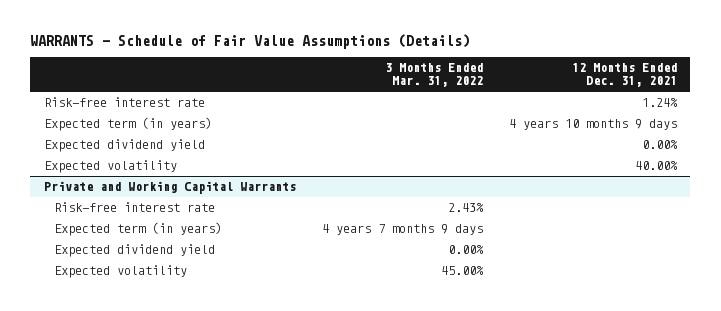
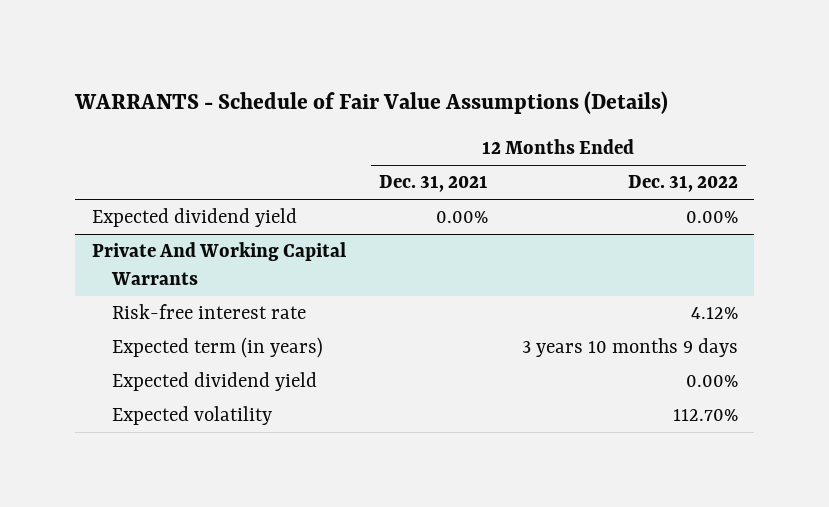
[384,63,483,88] 3 Months Ended Mar. 31, 2022 -> none
none -> [627,175,738,193] Dec. 31, 2022
[43,97,205,108] Risk-free interest rate -> none
[43,117,212,132] Expected term (in years) -> none
[43,160,177,174] Expected volatility -> none
[43,181,296,195] Private and Working Capital Warrants -> [91,242,346,285] Private And Working Capital Warrants

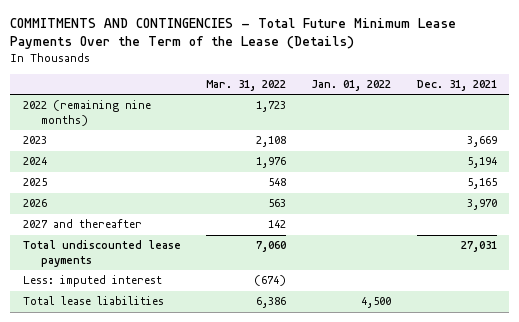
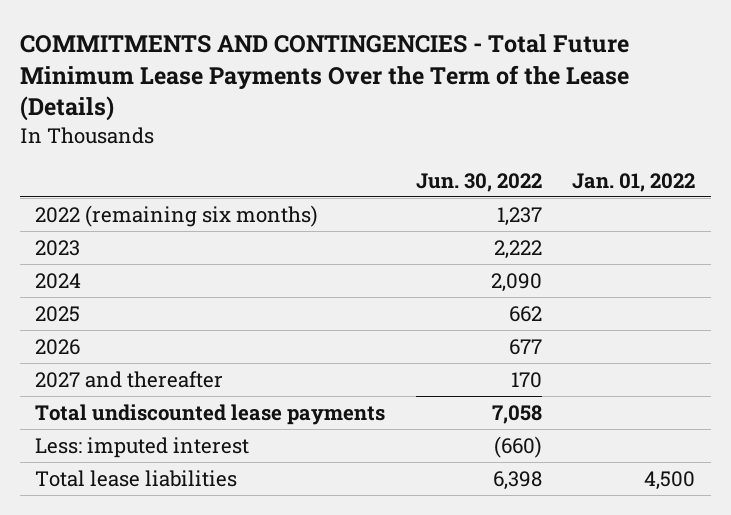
[206,80,287,92] Mar. 31, 2022 -> none
[416,80,497,92] Dec. 31, 2021 -> none
none -> [415,172,542,192] Jun. 30, 2022
[22,100,151,127] 2022 (remaining nine months) -> [35,205,319,228] 2022 (remaining six months)

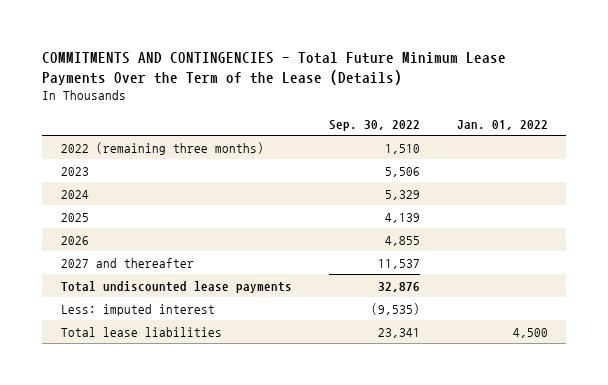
[415,172,542,192] Jun. 30, 2022 -> none
none -> [328,119,420,131] Sep. 30, 2022
[35,205,319,228] 2022 (remaining six months) -> [60,141,264,155] 2022 (remaining three months)

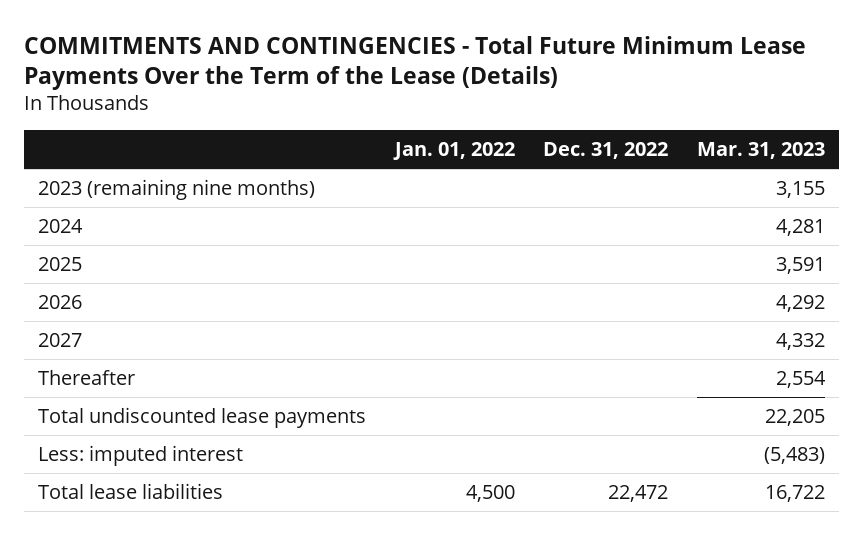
[328,119,420,131] Sep. 30, 2022 -> none
none -> [543,141,669,159] Dec. 31, 2022
none -> [696,141,825,159] Mar. 31, 2023
[60,166,89,176] 2023 -> none
[60,141,264,155] 2022 (remaining three months) -> [38,179,316,201] 2023 (remaining nine months)
none -> [38,333,83,348] 2027
[60,257,194,268] 2027 and thereafter -> [38,370,136,386] Thereafter

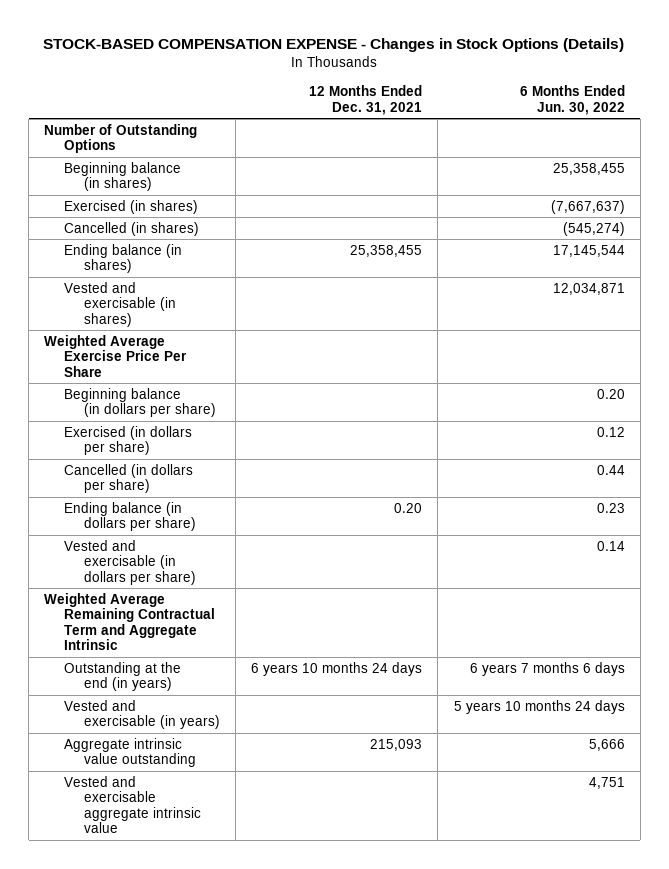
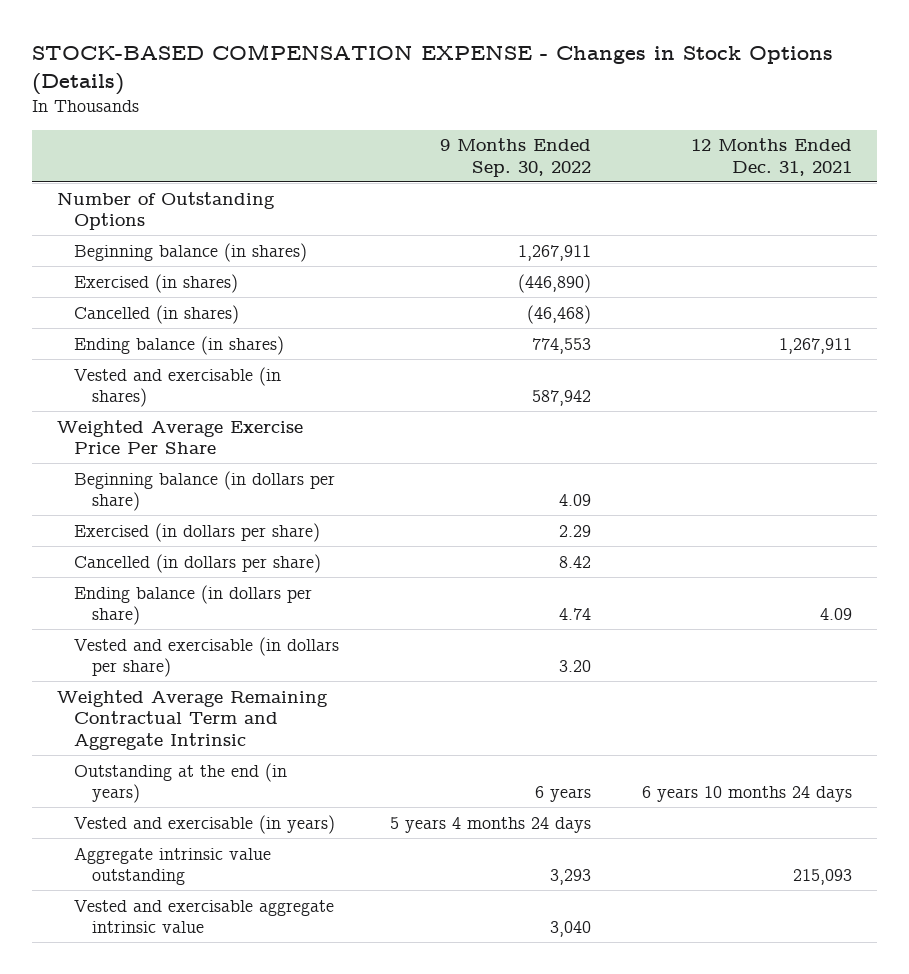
[519,85,625,115] 6 Months Ended Jun. 30, 2022 -> none
none -> [439,138,591,177] 9 Months Ended Sep. 30, 2022
[350,244,423,257] 25,358,455 -> [778,337,852,354] 1,267,911
[394,502,423,513] 0.20 -> [819,608,852,621] 4.09

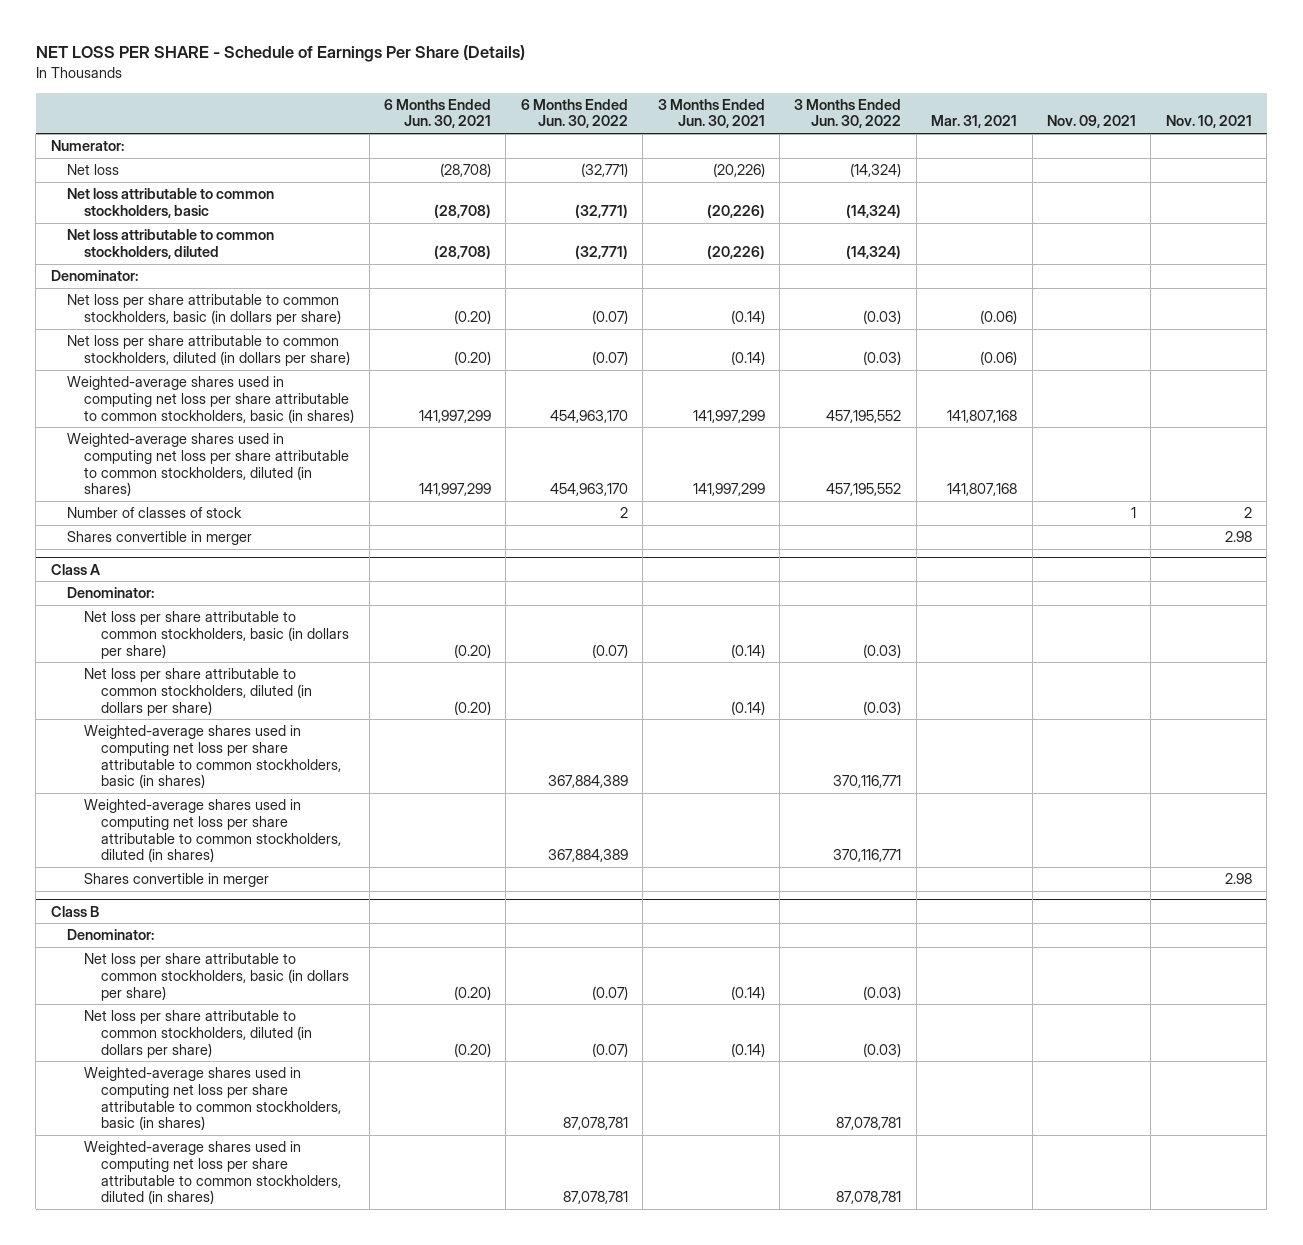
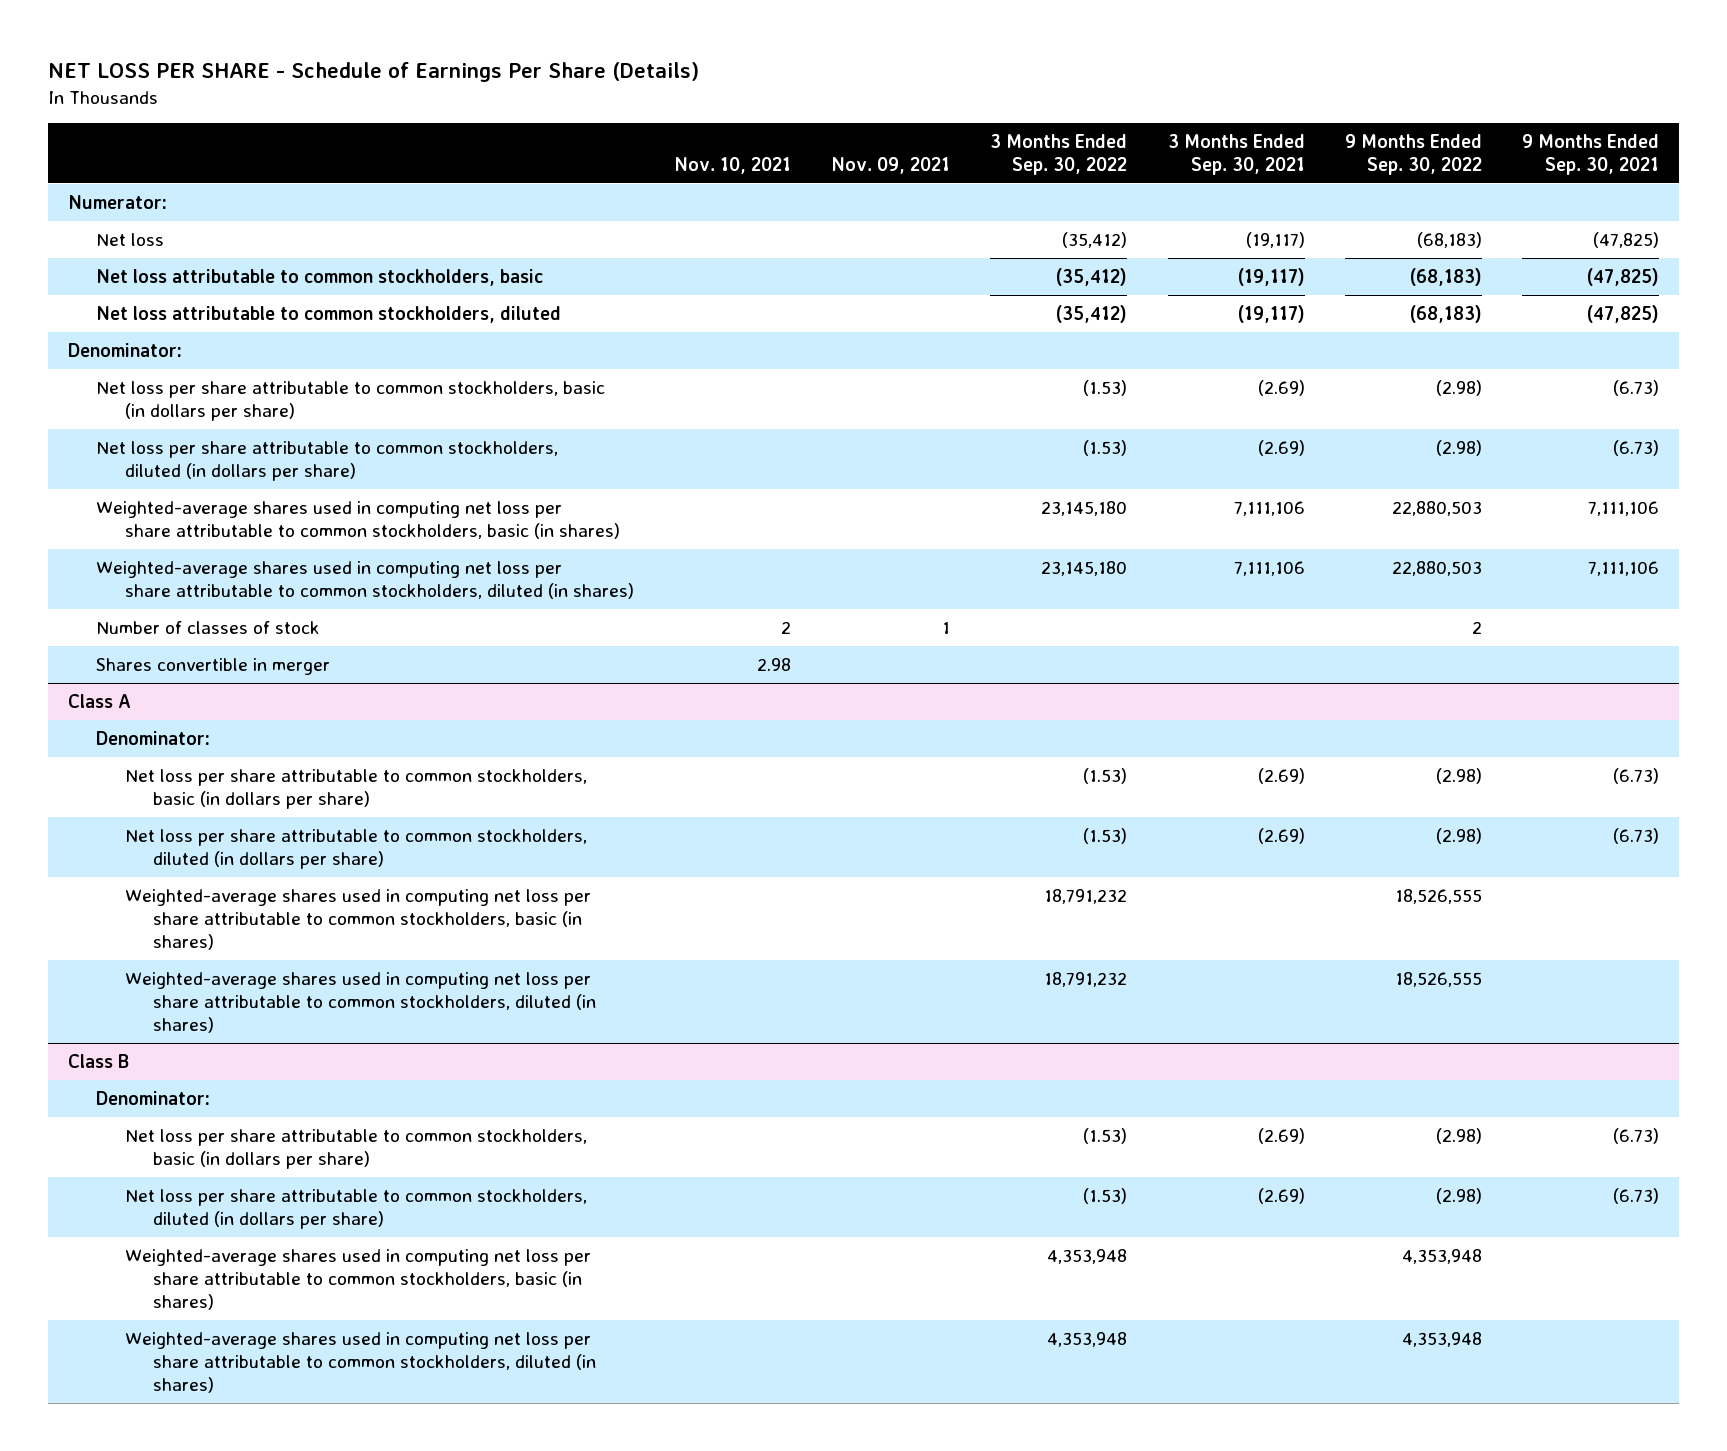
[383,98,491,129] 6 Months Ended Jun. 30, 2021 -> none
[520,98,628,129] 6 Months Ended Jun. 30, 2022 -> none
[657,98,765,129] 3 Months Ended Jun. 30, 2021 -> none
[794,98,902,129] 3 Months Ended Jun. 30, 2022 -> none
[931,115,1018,129] Mar. 31, 2021 -> none
none -> [990,133,1128,175] 3 Months Ended Sep. 30, 2022
none -> [1167,133,1305,175] 3 Months Ended Sep. 30, 2021
none -> [1344,133,1482,175] 9 Months Ended Sep. 30, 2022
none -> [1522,133,1660,175] 9 Months Ended Sep. 30, 2021
[84,873,270,888] Shares convertible in merger -> none

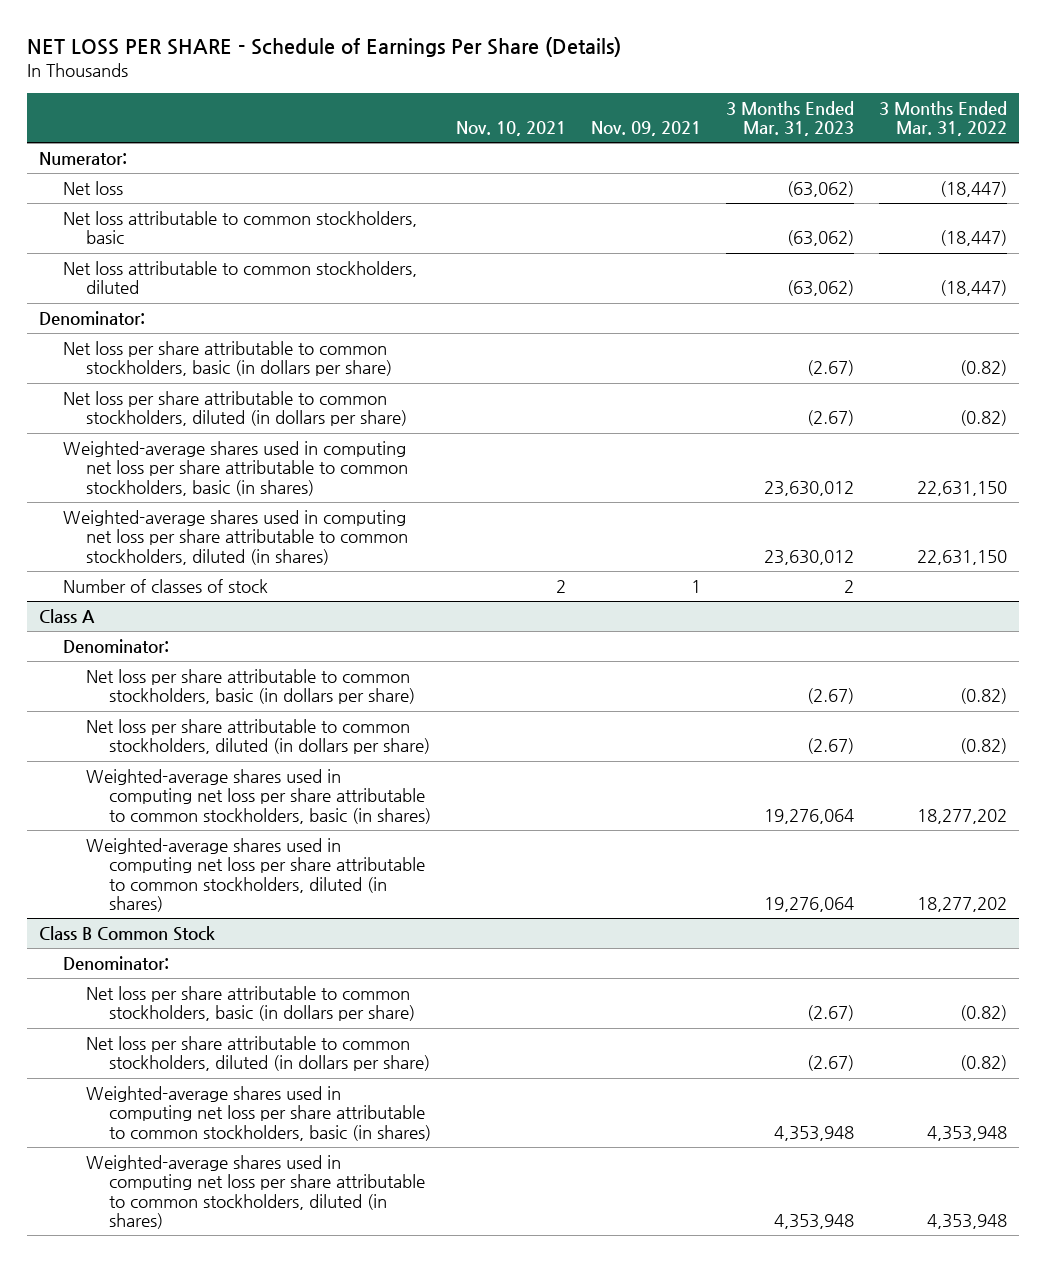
[990,133,1128,175] 3 Months Ended Sep. 30, 2022 -> none
[1167,133,1305,175] 3 Months Ended Sep. 30, 2021 -> none
[1344,133,1482,175] 9 Months Ended Sep. 30, 2022 -> none
[1522,133,1660,175] 9 Months Ended Sep. 30, 2021 -> none
none -> [726,100,855,137] 3 Months Ended Mar. 31, 2023
none -> [878,100,1007,137] 3 Months Ended Mar. 31, 2022
[96,657,331,675] Shares convertible in merger -> none
[68,1053,130,1068] Class B -> [39,925,216,941] Class B Common Stock

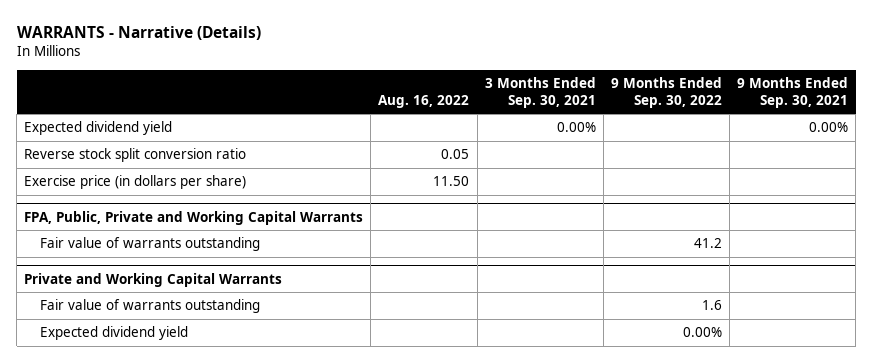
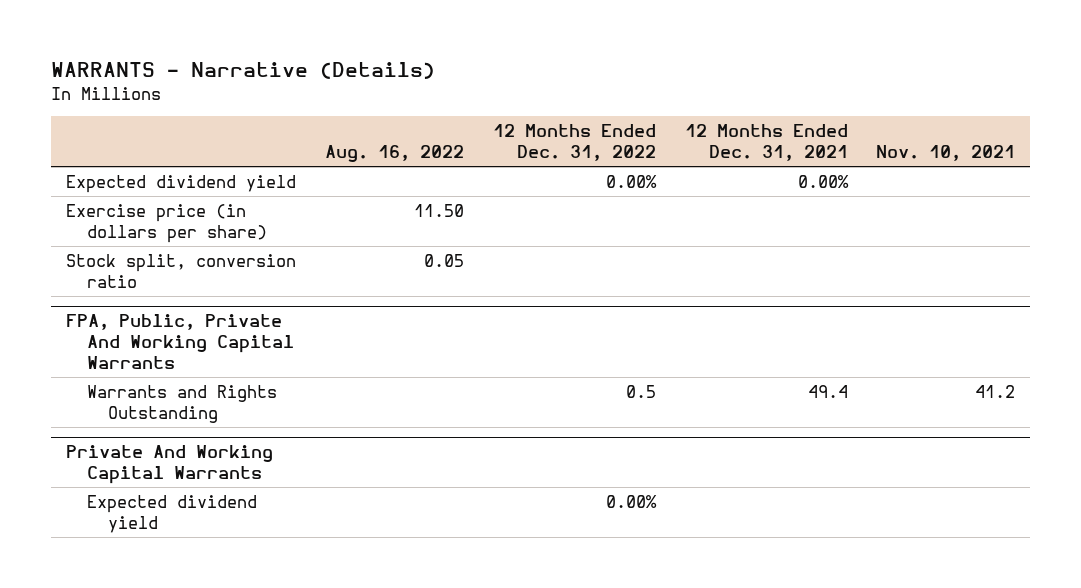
[484,77,596,108] 3 Months Ended Sep. 30, 2021 -> none
[610,77,722,108] 9 Months Ended Sep. 30, 2022 -> none
[737,77,849,108] 9 Months Ended Sep. 30, 2021 -> none
none -> [492,124,656,162] 12 Months Ended Dec. 31, 2022
none -> [684,124,848,162] 12 Months Ended Dec. 31, 2021
none -> [876,145,1016,162] Nov. 10, 2021
[24,148,247,163] Reverse stock split conversion ratio -> none
[39,299,260,314] Fair value of warrants outstanding -> none
none -> [65,253,296,288] Stock split, conversion ratio
[24,210,364,225] FPA, Public, Private and Working Capital Warrants -> [65,314,294,370] FPA, Public, Private And Working Capital Warrants
[39,237,260,252] Fair value of warrants outstanding -> [86,384,277,423] Warrants and Rights Outstanding
[24,272,283,287] Private and Working Capital Warrants -> [65,445,273,485] Private And Working Capital Warrants

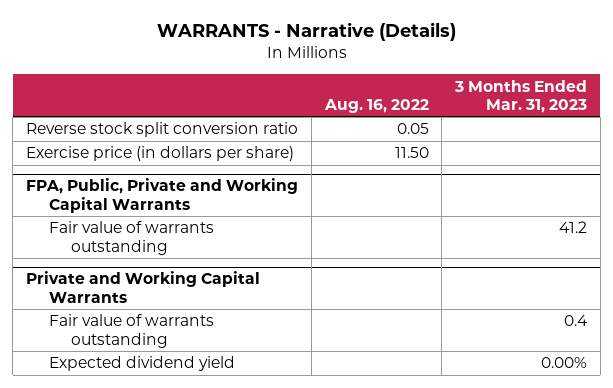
[492,124,656,162] 12 Months Ended Dec. 31, 2022 -> none
[684,124,848,162] 12 Months Ended Dec. 31, 2021 -> none
[876,145,1016,162] Nov. 10, 2021 -> none
none -> [454,79,588,113] 3 Months Ended Mar. 31, 2023
[65,174,296,193] Expected dividend yield -> none
none -> [26,122,299,138] Reverse stock split conversion ratio
[65,253,296,288] Stock split, conversion ratio -> none
[65,314,294,370] FPA, Public, Private And Working Capital Warrants -> [26,178,299,213] FPA, Public, Private and Working Capital Warrants
[86,384,277,423] Warrants and Rights Outstanding -> [48,221,214,255] Fair value of warrants outstanding
[65,445,273,485] Private And Working Capital Warrants -> [26,271,261,303] Private and Working Capital Warrants
none -> [48,314,214,348] Fair value of warrants outstanding

